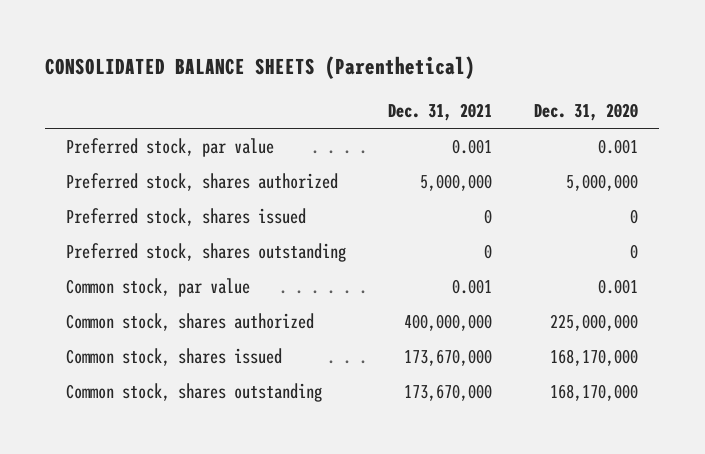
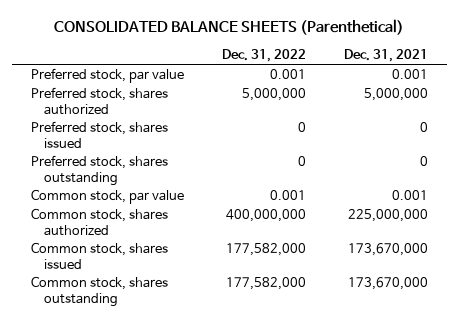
[534,103,639,122] Dec. 31, 2020 -> none
none -> [221,49,306,63] Dec. 31, 2022
[404,314,493,332] 400,000,000 -> [347,209,428,223] 225,000,000

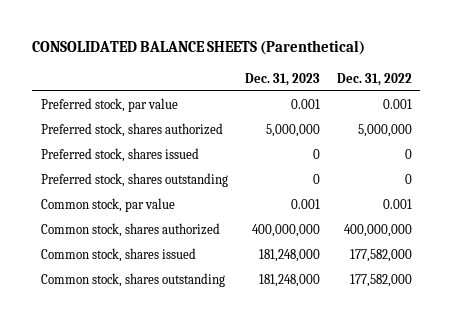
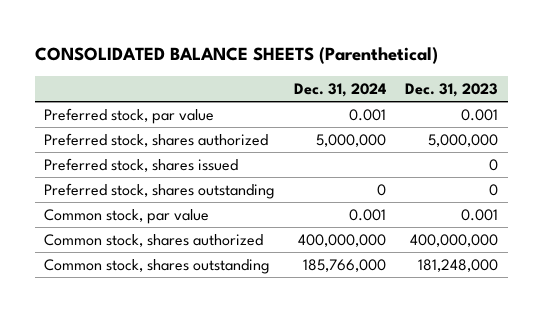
[336,72,412,86] Dec. 31, 2022 -> none
none -> [294,82,387,97] Dec. 31, 2024
[40,248,196,263] Common stock, shares issued -> none

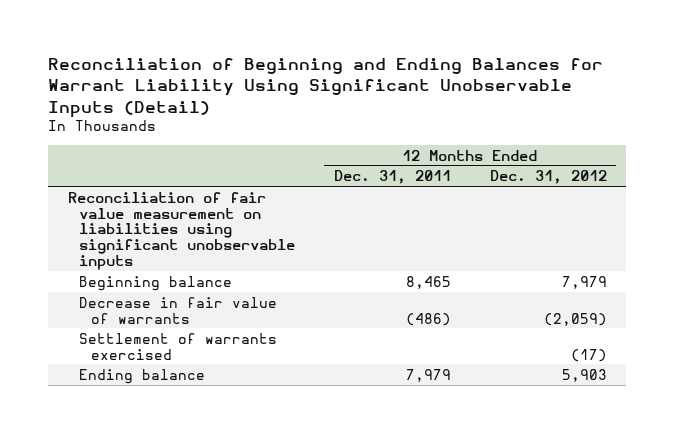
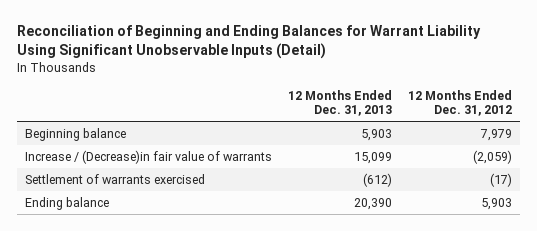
[334,170,452,185] Dec. 31, 2011 -> none
none -> [287,89,392,117] 12 Months Ended Dec. 31, 2013
[67,191,296,271] Reconciliation of fair value measurement on liabilities using significant unobservable inputs -> none
[79,296,278,324] Decrease in fair value of warrants -> [24,149,272,164] Increase / (Decrease)in fair value of warrants

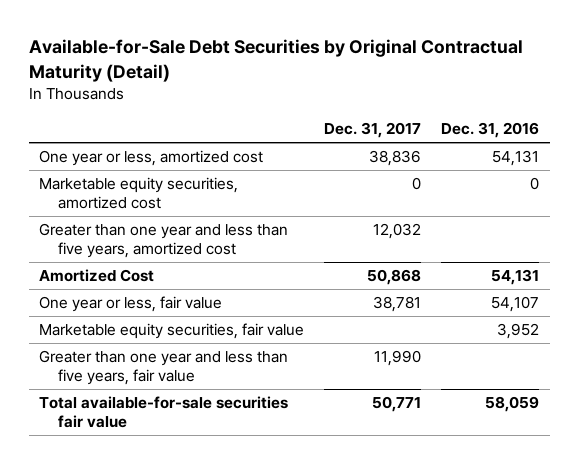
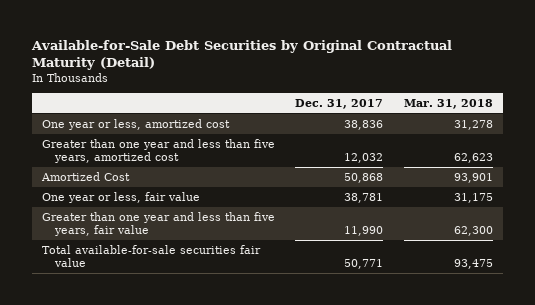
[441,122,540,139] Dec. 31, 2016 -> none
none -> [403,98,493,109] Mar. 31, 2018
[39,177,239,209] Marketable equity securities, amortized cost -> none
[39,323,305,340] Marketable equity securities, fair value -> none

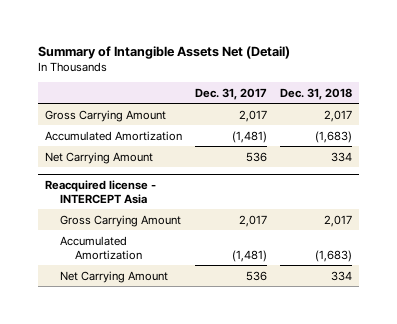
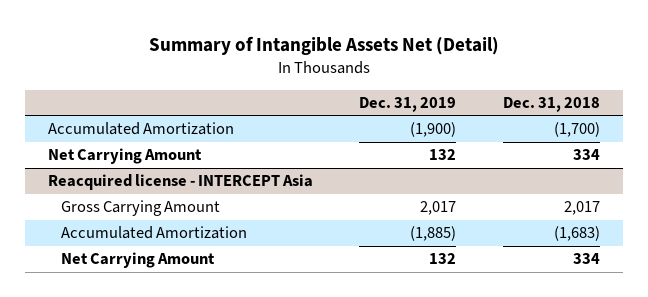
[194,87,267,100] Dec. 31, 2017 -> none
none -> [359,97,457,113] Dec. 31, 2019
[44,109,166,122] Gross Carrying Amount -> none
[315,130,353,143] (1,683) -> [553,122,600,138] (1,700)

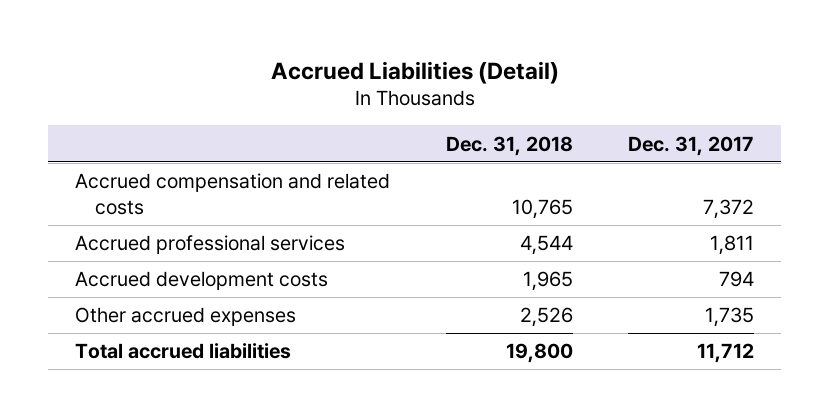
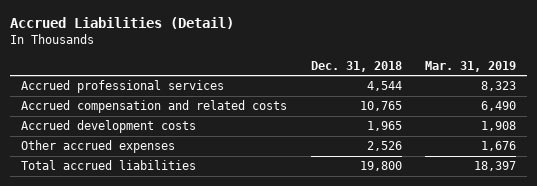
[627,135,754,156] Dec. 31, 2017 -> none
none -> [424,60,516,72] Mar. 31, 2019
[75,173,391,215] Accrued compensation and related costs -> [21,100,288,114] Accrued compensation and related costs

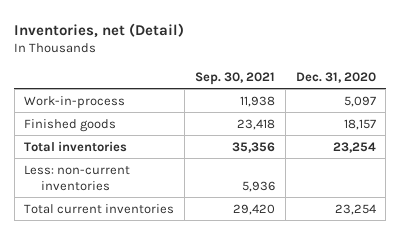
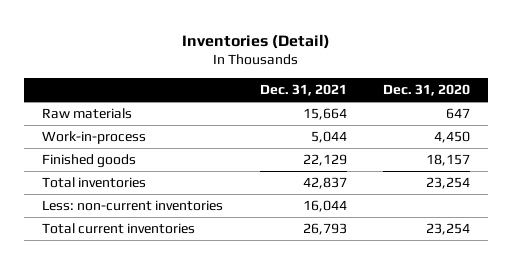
[14,22,185,38] Inventories, net (Detail) -> [182,33,331,49] Inventories (Detail)
[194,72,275,86] Sep. 30, 2021 -> none
none -> [259,84,347,97] Dec. 31, 2021
none -> [42,107,133,119] Raw materials
[343,95,376,107] 5,097 -> [434,130,471,143] 4,450

